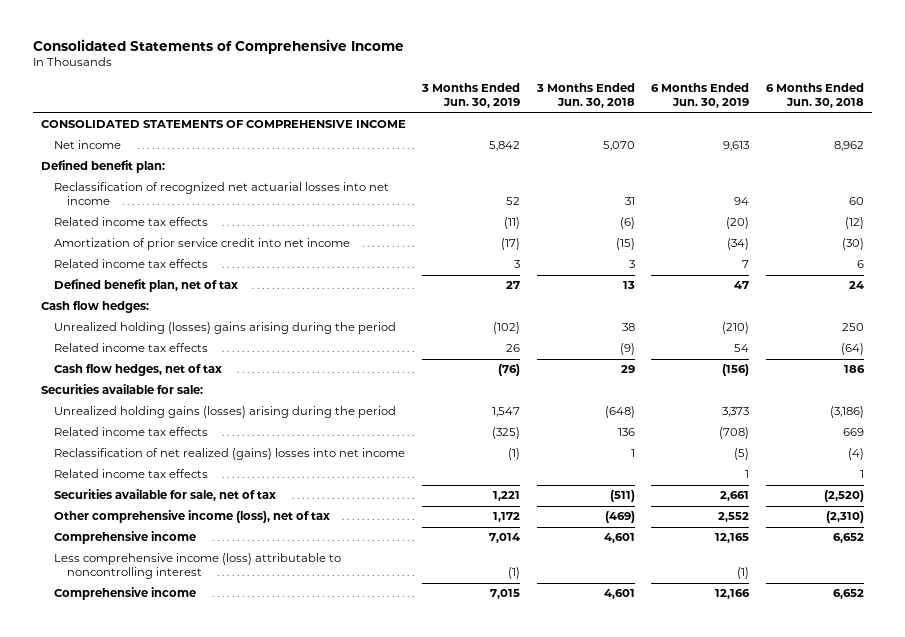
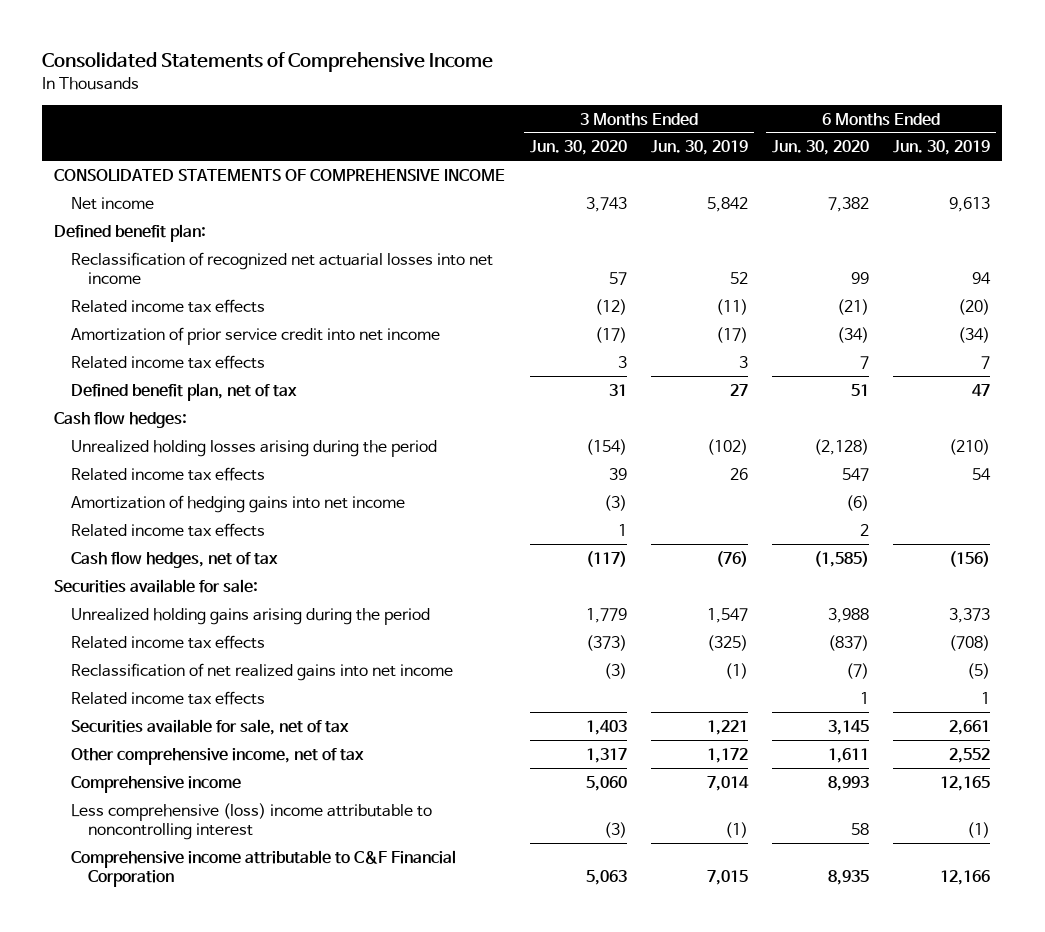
[535,83,635,109] 3 Months Ended Jun. 30, 2018 -> none
[765,83,864,109] 6 Months Ended Jun. 30, 2018 -> none
none -> [529,140,627,156] Jun. 30, 2020
none -> [772,140,870,156] Jun. 30, 2020
[54,322,397,335] Unrealized holding (losses) gains arising during the period -> [71,439,438,457] Unrealized holding losses arising during the period
none -> [71,494,406,513] Amortization of hedging gains into net income
none -> [71,522,266,537] Related income tax effects
[54,406,397,419] Unrealized holding gains (losses) arising during the period -> [71,607,431,625] Unrealized holding gains arising during the period
[54,448,406,461] Reclassification of net realized (gains) losses into net income -> [71,662,454,681] Reclassification of net realized gains into net income
[54,510,331,524] Other comprehensive income (loss), net of tax -> [71,747,365,765] Other comprehensive income, net of tax
[54,553,342,580] Less comprehensive income (loss) attributable to noncontrolling interest -> [71,802,433,841] Less comprehensive (loss) income attributable to noncontrolling interest
[54,587,197,601] Comprehensive income -> [71,849,457,888] Comprehensive income attributable to C&F Financial Corporation

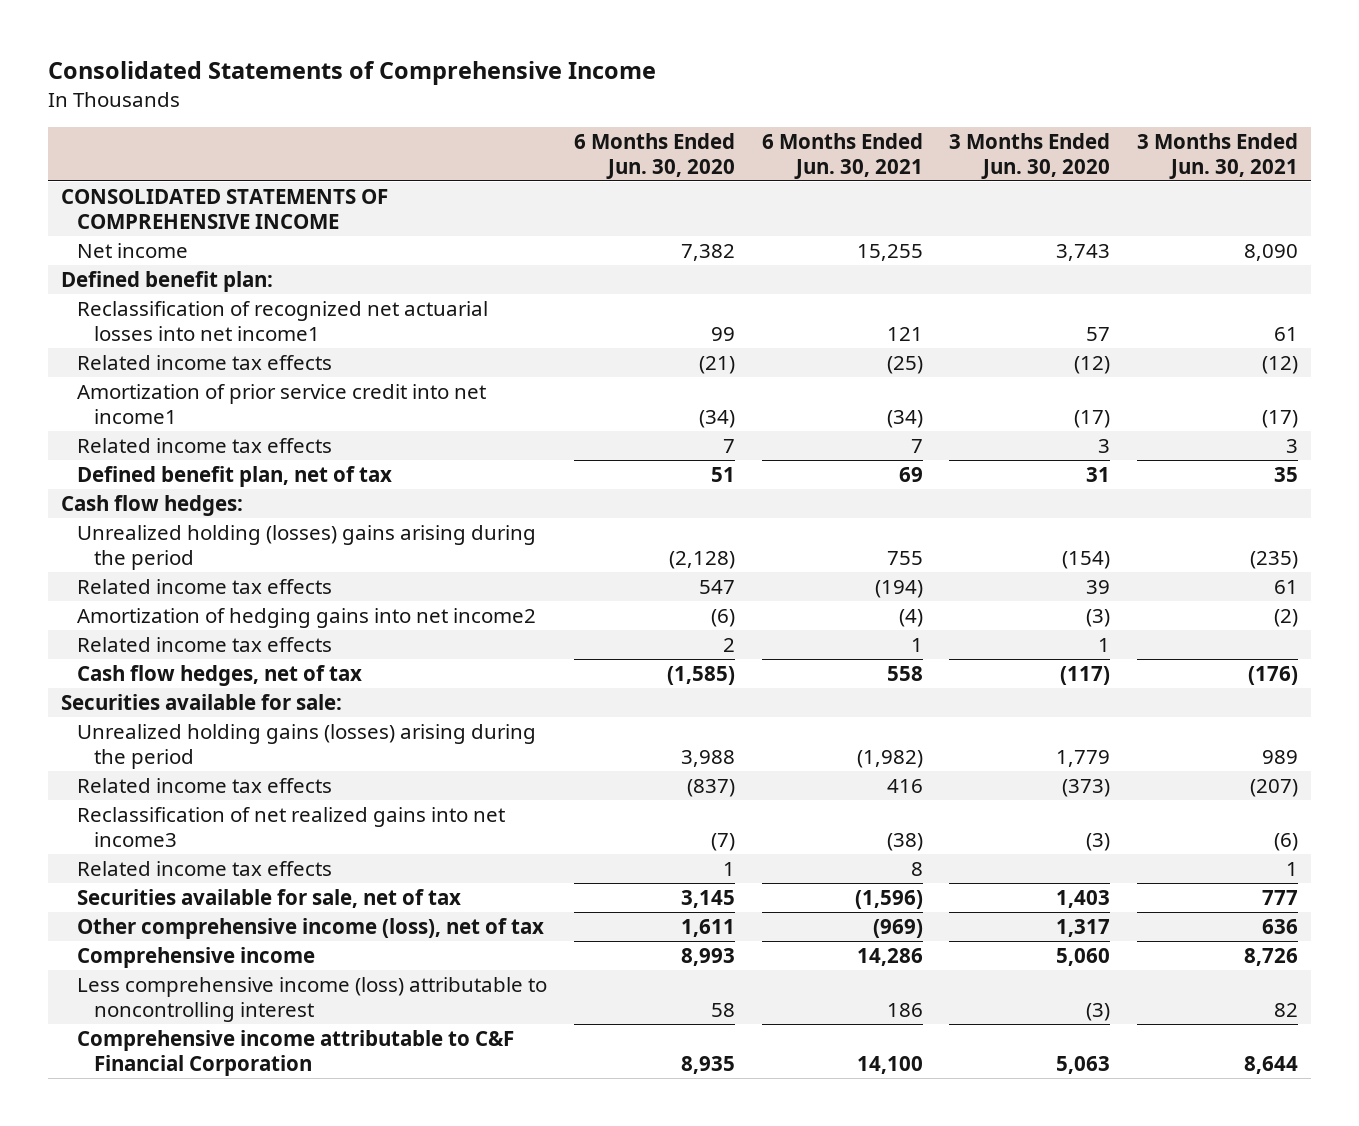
[650,140,748,156] Jun. 30, 2019 -> none
[893,140,991,156] Jun. 30, 2019 -> none
none -> [761,132,923,179] 6 Months Ended Jun. 30, 2021
none -> [1136,132,1298,179] 3 Months Ended Jun. 30, 2021
[71,251,494,285] Reclassification of recognized net actuarial losses into net income -> [77,301,489,341] Reclassification of recognized net actuarial losses into net income1
[71,326,441,345] Amortization of prior service credit into net income -> [77,384,487,424] Amortization of prior service credit into net income1
[71,439,438,457] Unrealized holding losses arising during the period -> [77,525,537,570] Unrealized holding (losses) gains arising during the period
[71,494,406,513] Amortization of hedging gains into net income -> [77,608,537,629] Amortization of hedging gains into net income2
[71,607,431,625] Unrealized holding gains arising during the period -> [77,724,537,769] Unrealized holding gains (losses) arising during the period
[71,662,454,681] Reclassification of net realized gains into net income -> [77,807,506,847] Reclassification of net realized gains into net income3
[71,747,365,765] Other comprehensive income, net of tax -> [77,918,545,940] Other comprehensive income (loss), net of tax
[71,802,433,841] Less comprehensive (loss) income attributable to noncontrolling interest -> [77,977,548,1022] Less comprehensive income (loss) attributable to noncontrolling interest

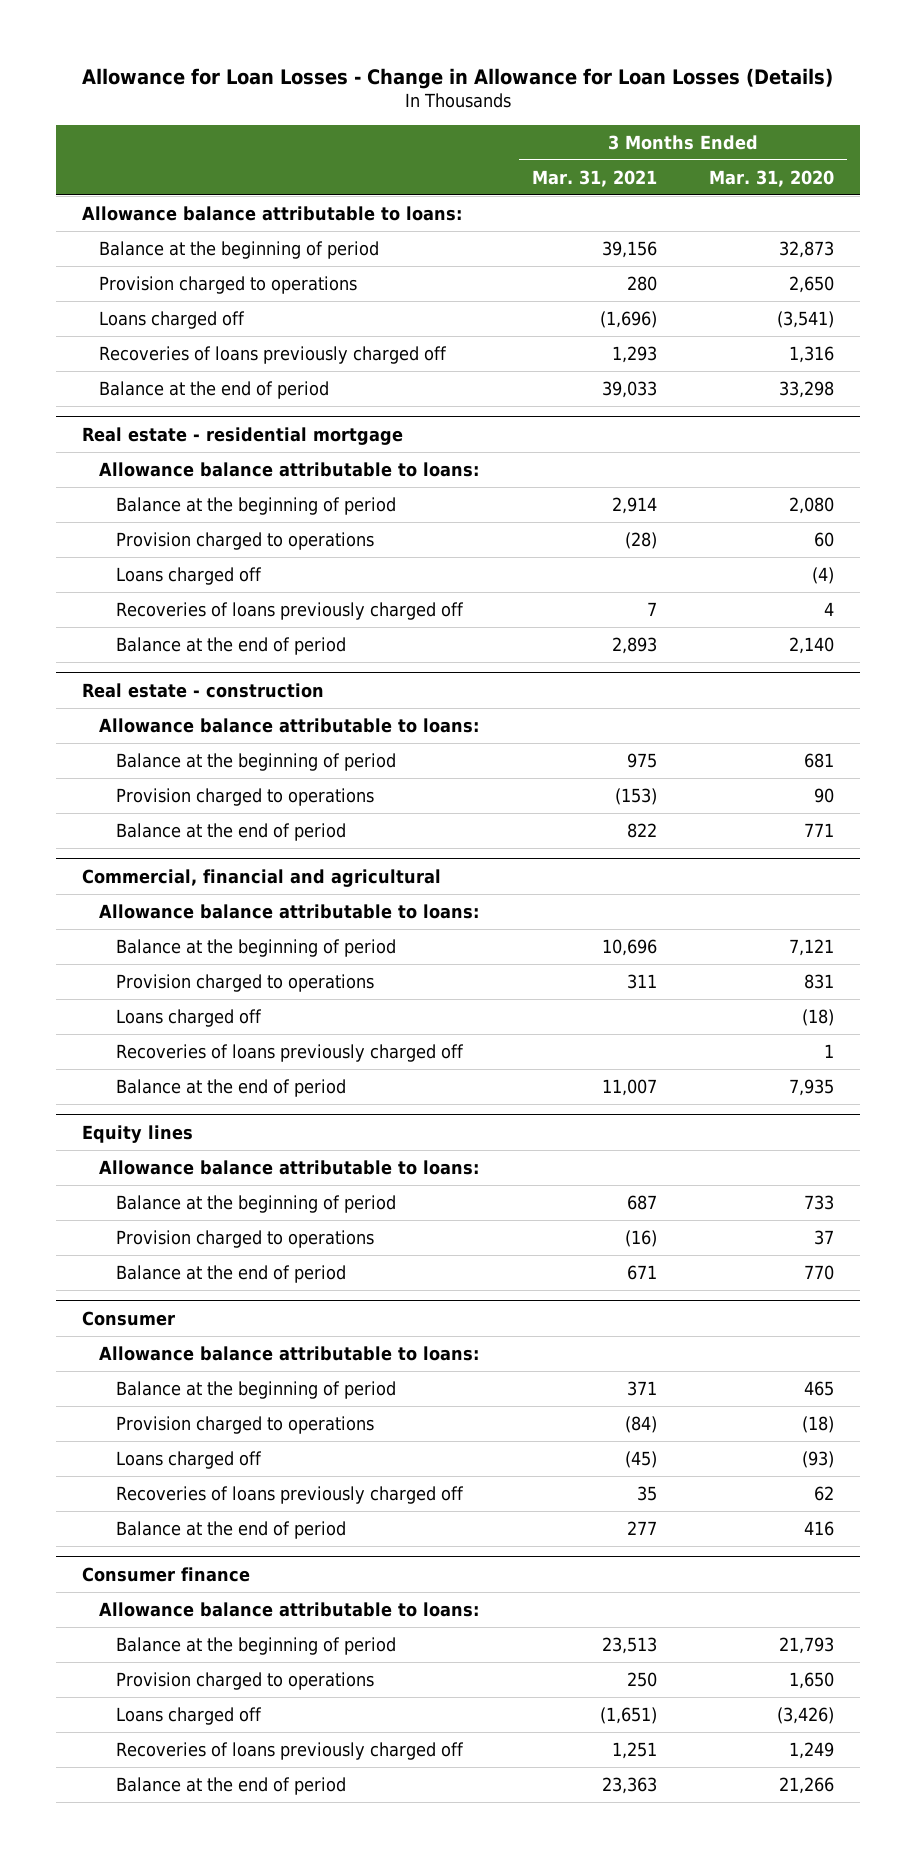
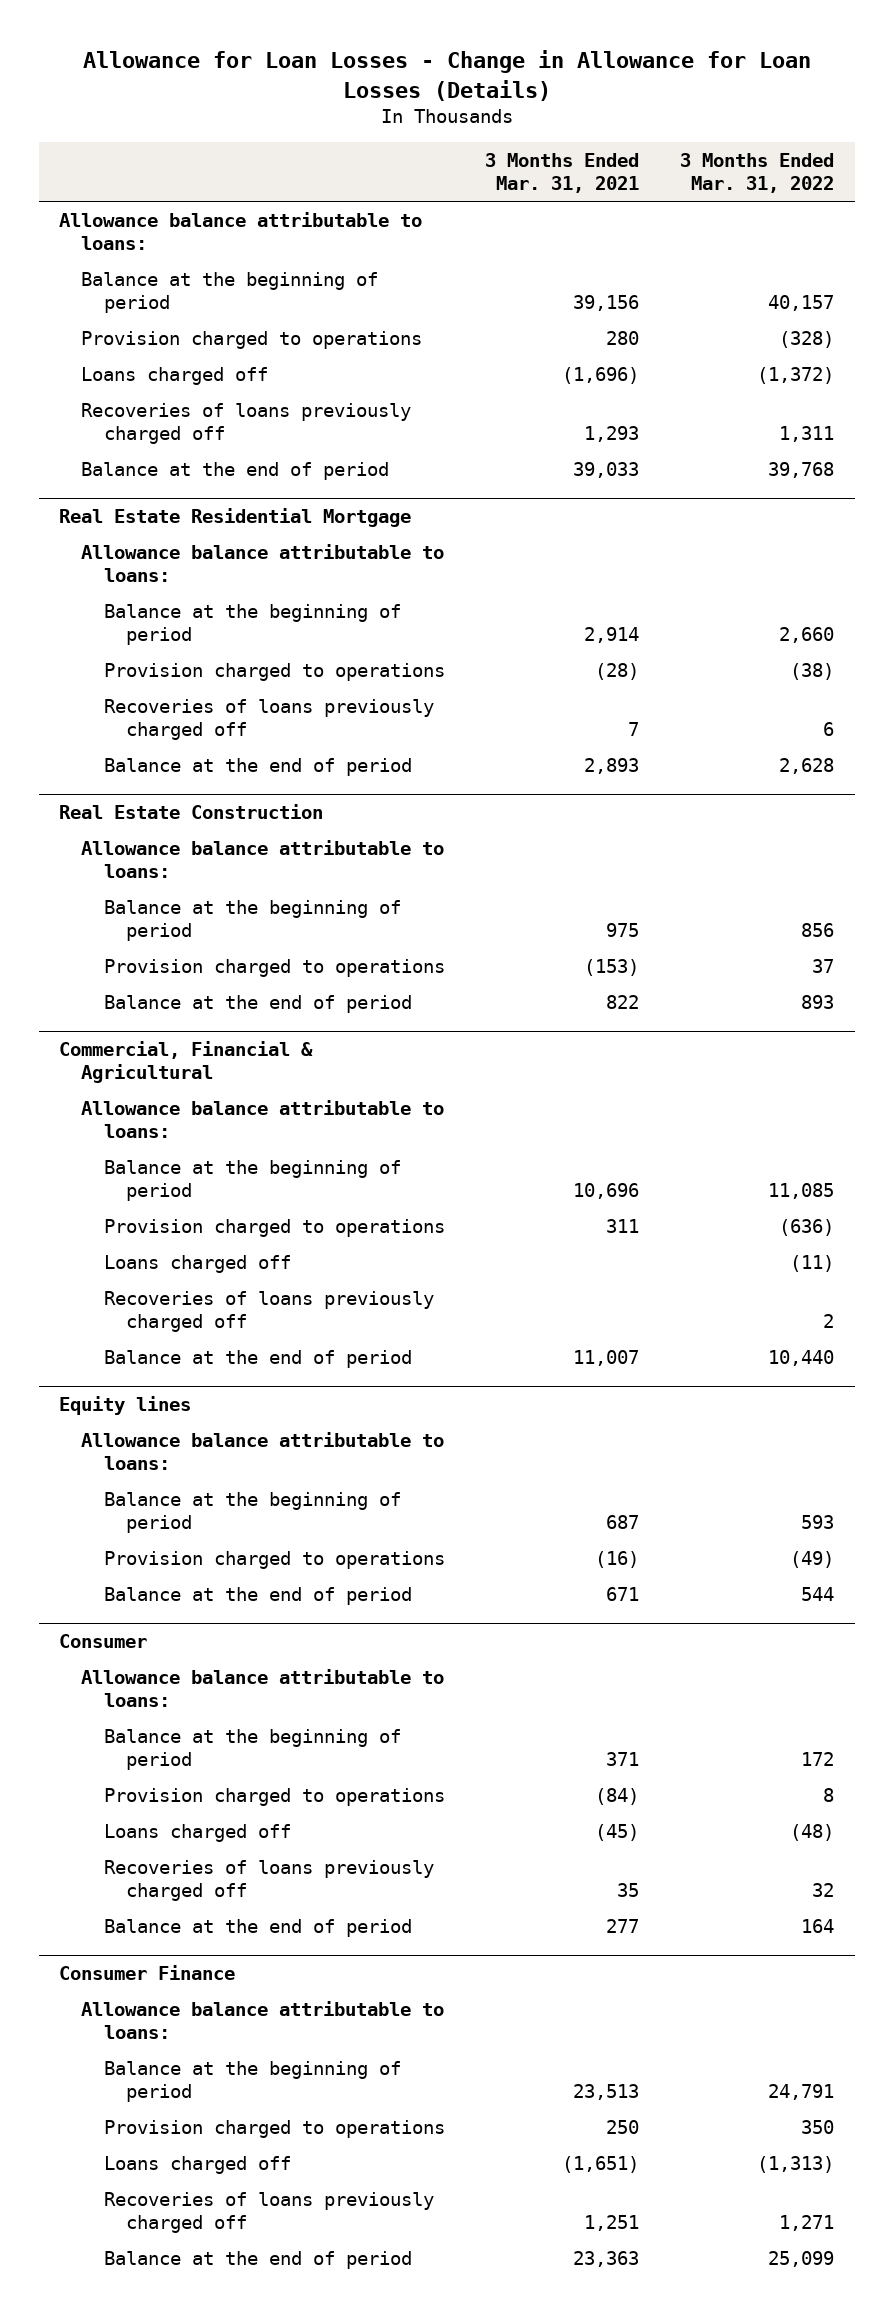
[708,169,834,187] Mar. 31, 2020 -> none
none -> [680,153,835,193] 3 Months Ended Mar. 31, 2022
[82,426,404,445] Real estate - residential mortgage -> [59,508,412,528] Real Estate Residential Mortgage
[116,566,263,585] Loans charged off -> none
[82,682,325,698] Real estate - construction -> [59,804,324,820] Real Estate Construction
[82,868,442,887] Commercial, financial and agricultural -> [59,1041,314,1083] Commercial, Financial & Agricultural
[82,1566,251,1582] Consumer finance -> [59,1965,236,1981] Consumer Finance

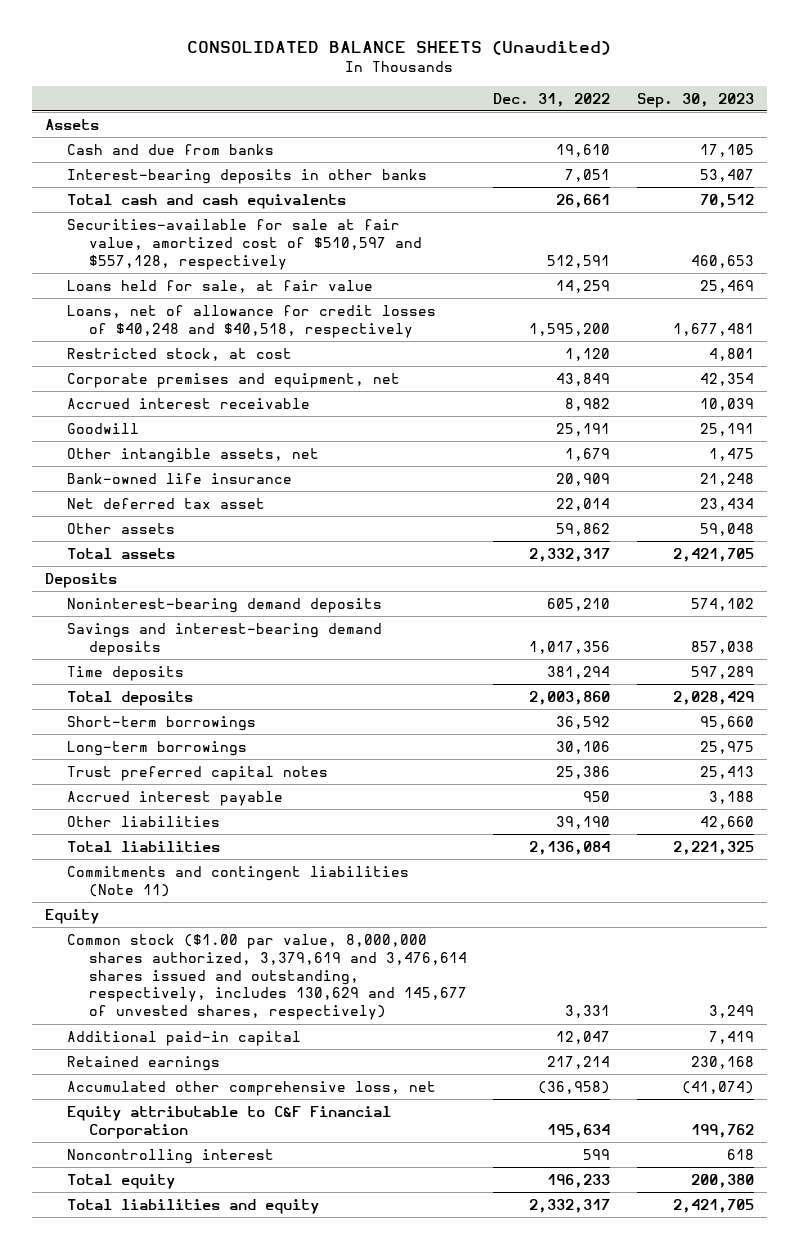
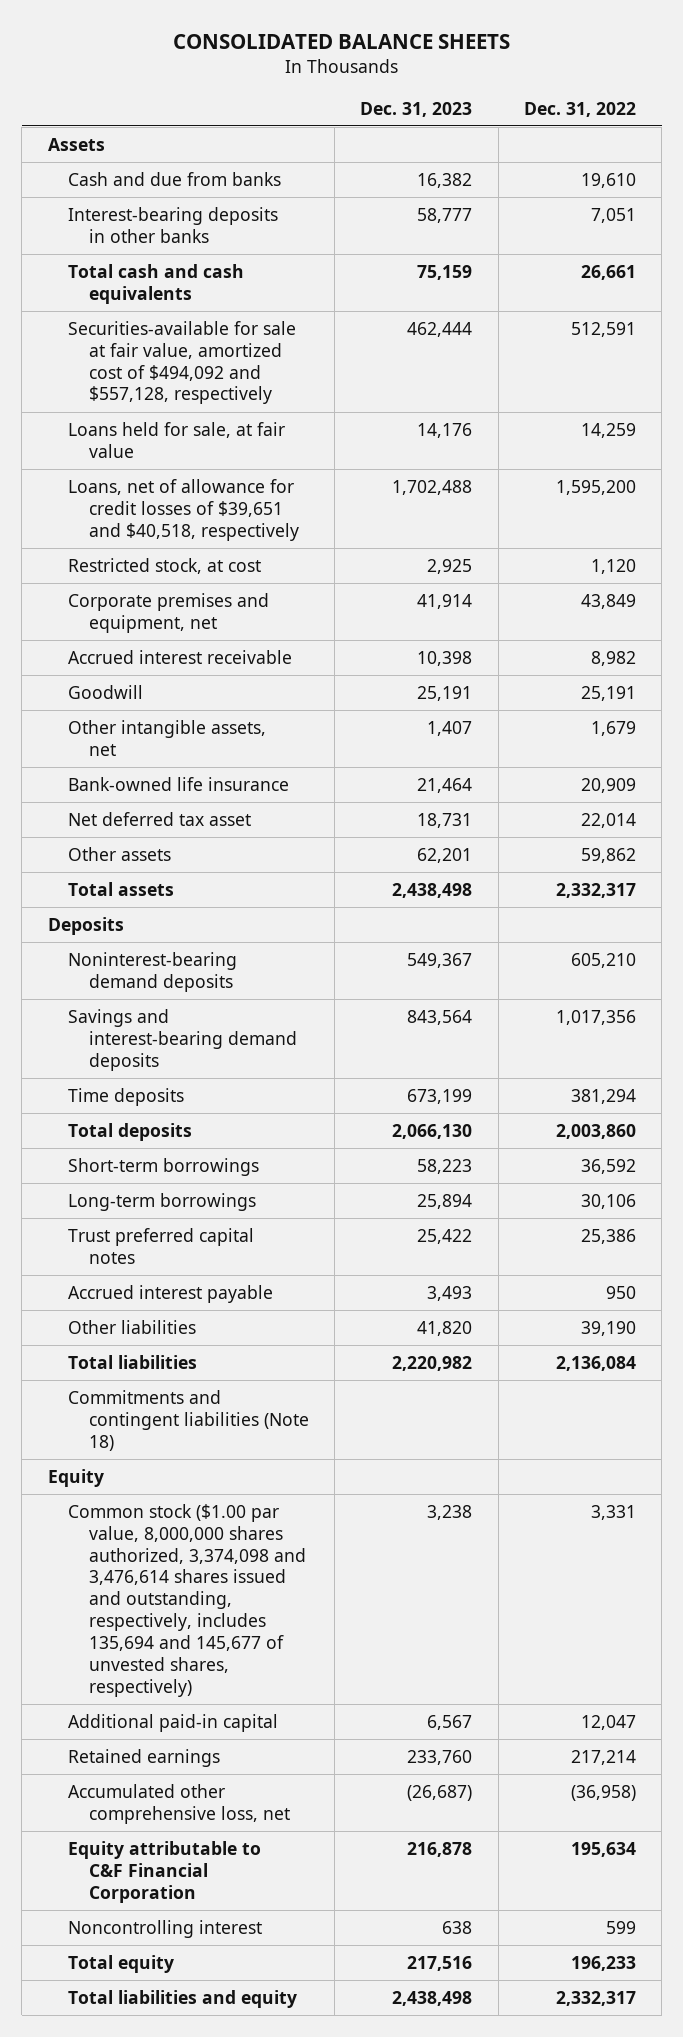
[187,41,612,56] CONSOLIDATED BALANCE SHEETS (Unaudited) -> [172,34,510,50] CONSOLIDATED BALANCE SHEETS
[636,92,754,108] Sep. 30, 2023 -> none
none -> [360,101,473,117] Dec. 31, 2023
[66,218,422,270] Securities-available for sale at fair value, amortized cost of $510,597 and $557,128, respectively -> [68,320,297,405] Securities-available for sale at fair value, amortized cost of $494,092 and $557,128, respectively
[66,304,436,338] Loans, net of allowance for credit losses of $40,248 and $40,518, respectively -> [68,478,299,541] Loans, net of allowance for credit losses of $39,651 and $40,518, respectively
[66,865,409,897] Commitments and contingent liabilities (Note 11) -> [68,1389,309,1451] Commitments and contingent liabilities (Note 18)
[66,933,467,1021] Common stock ($1.00 par value, 8,000,000 shares authorized, 3,379,619 and 3,476,614 shares issued and outstanding, respectively, includes 130,629 and 145,677 of unvested shares, respectively) -> [68,1503,306,1697] Common stock ($1.00 par value, 8,000,000 shares authorized, 3,374,098 and 3,476,614 shares issued and outstanding, respectively, includes 135,694 and 145,677 of unvested shares, respectively)

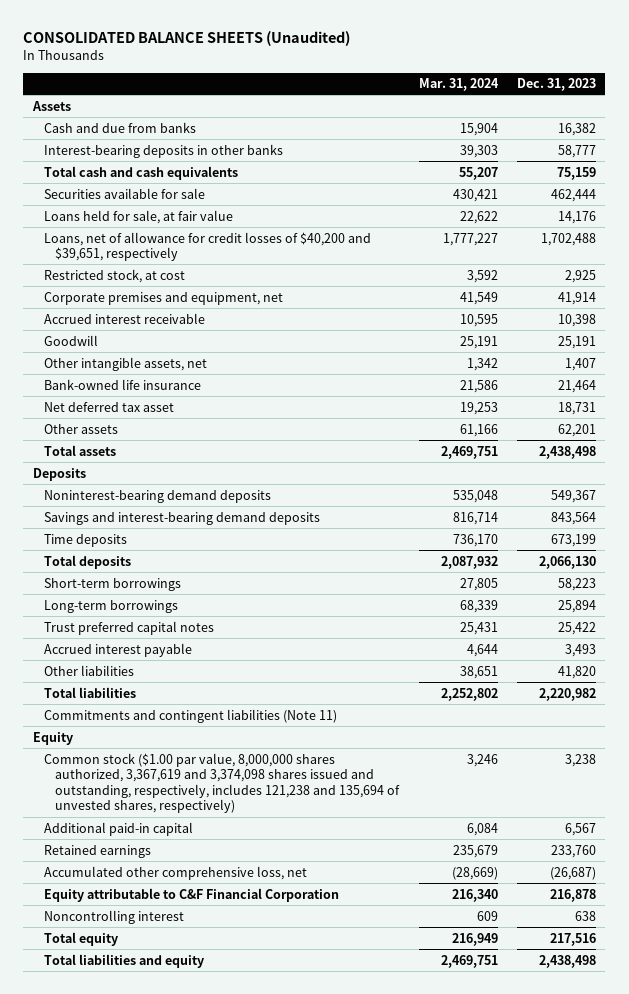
[172,34,510,50] CONSOLIDATED BALANCE SHEETS -> [23,30,351,46] CONSOLIDATED BALANCE SHEETS (Unaudited)
[523,101,636,117] Dec. 31, 2022 -> none
none -> [418,78,499,92] Mar. 31, 2024
[68,320,297,405] Securities-available for sale at fair value, amortized cost of $494,092 and $557,128, respectively -> [43,187,205,199] Securities available for sale
[68,478,299,541] Loans, net of allowance for credit losses of $39,651 and $40,518, respectively -> [43,231,371,262] Loans, net of allowance for credit losses of $40,200 and $39,651, respectively
[68,1389,309,1451] Commitments and contingent liabilities (Note 18) -> [43,708,337,723] Commitments and contingent liabilities (Note 11)
[68,1503,306,1697] Common stock ($1.00 par value, 8,000,000 shares authorized, 3,374,098 and 3,476,614 shares issued and outstanding, respectively, includes 135,694 and 145,677 of unvested shares, respectively) -> [43,752,401,814] Common stock ($1.00 par value, 8,000,000 shares authorized, 3,367,619 and 3,374,098 shares issued and outstanding, respectively, includes 121,238 and 135,694 of unvested shares, respectively)

